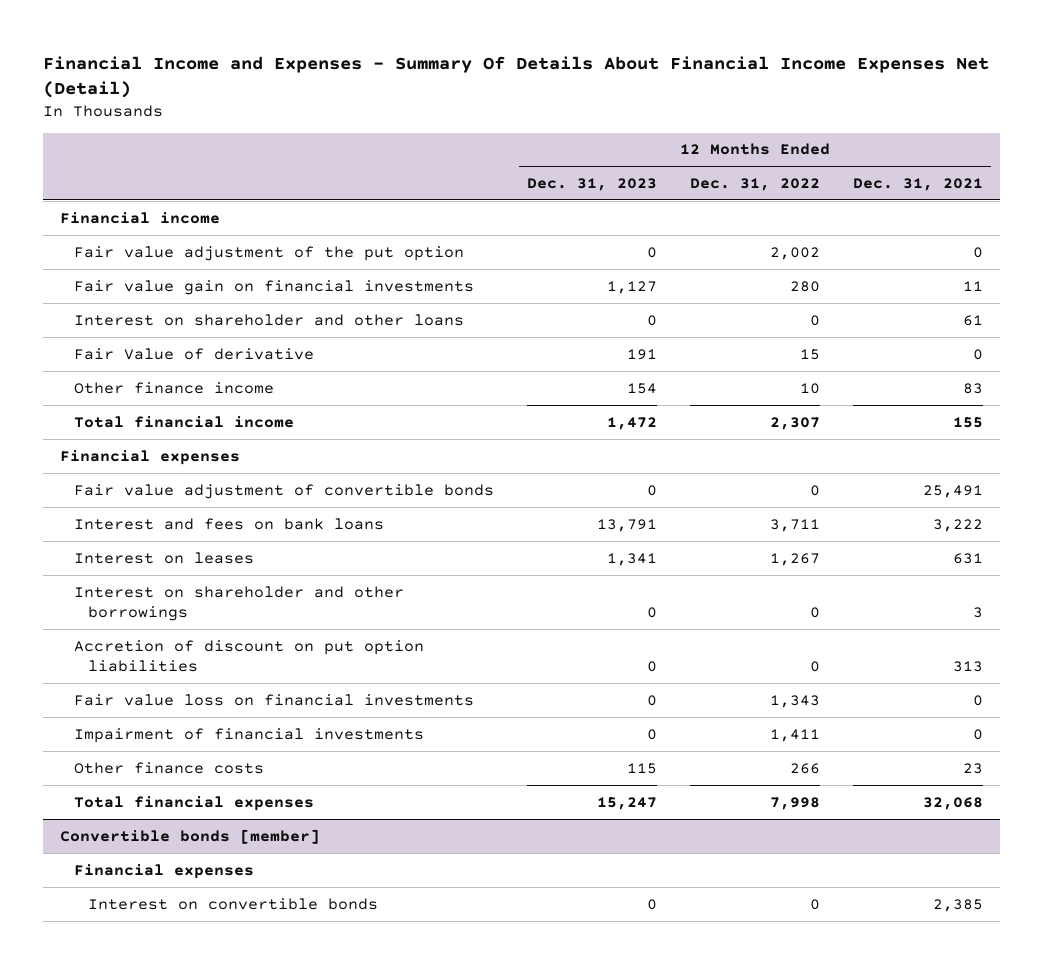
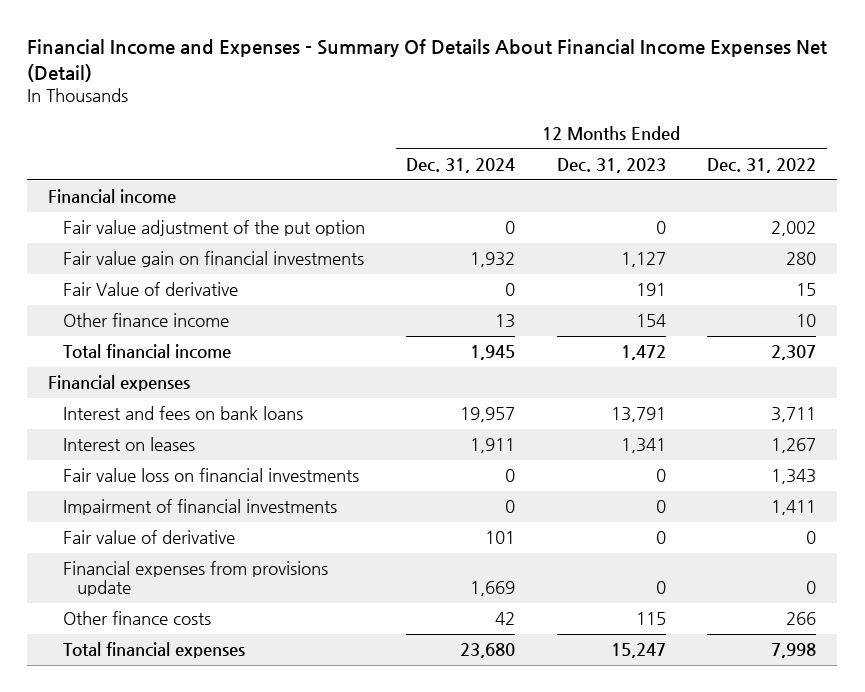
[853,177,984,191] Dec. 31, 2021 -> none
none -> [406,157,516,173] Dec. 31, 2024
[73,313,464,326] Interest on shareholder and other loans -> none
[73,483,494,499] Fair value adjustment of convertible bonds -> none
[73,585,404,622] Interest on shareholder and other borrowings -> none
[73,639,424,673] Accretion of discount on put option liabilities -> none
none -> [62,530,235,545] Fair value of derivative
none -> [62,561,328,597] Financial expenses from provisions update
[59,828,320,844] Convertible bonds [member] -> none
[73,863,254,879] Financial expenses -> none
[87,897,378,910] Interest on convertible bonds -> none

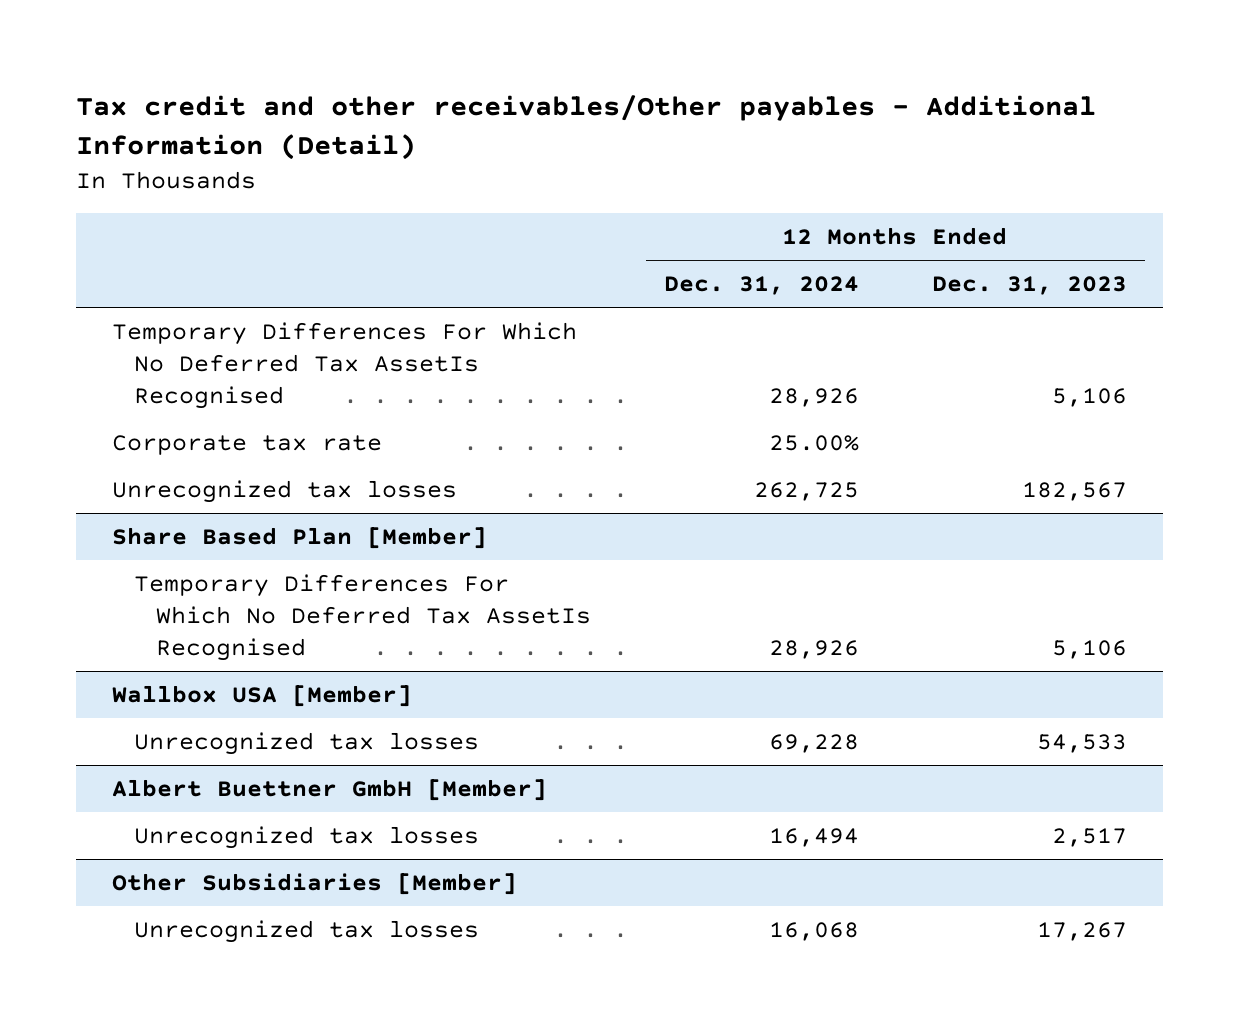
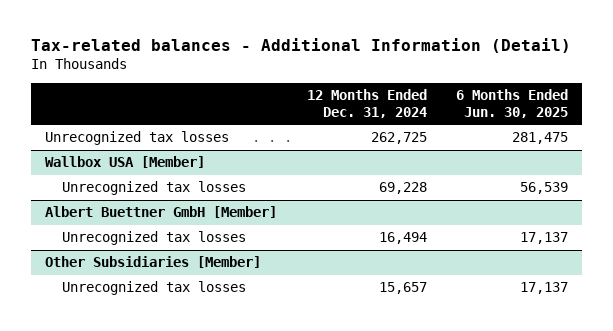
[75,94,1096,160] Tax credit and other receivables/Other payables - Additional Information (Detail) -> [30,38,571,54] Tax-related balances - Additional Information (Detail)
[931,276,1127,296] Dec. 31, 2023 -> none
none -> [455,88,568,118] 6 Months Ended Jun. 30, 2025
[112,322,578,409] Temporary Differences For Which No Deferred Tax AssetIs Recognised -> none
[112,435,383,456] Corporate tax rate -> none
[112,527,488,550] Share Based Plan [Member] -> none
[134,574,592,661] Temporary Differences For Which No Deferred Tax AssetIs Recognised -> none
[769,922,860,942] 16,068 -> [378,282,427,295] 15,657

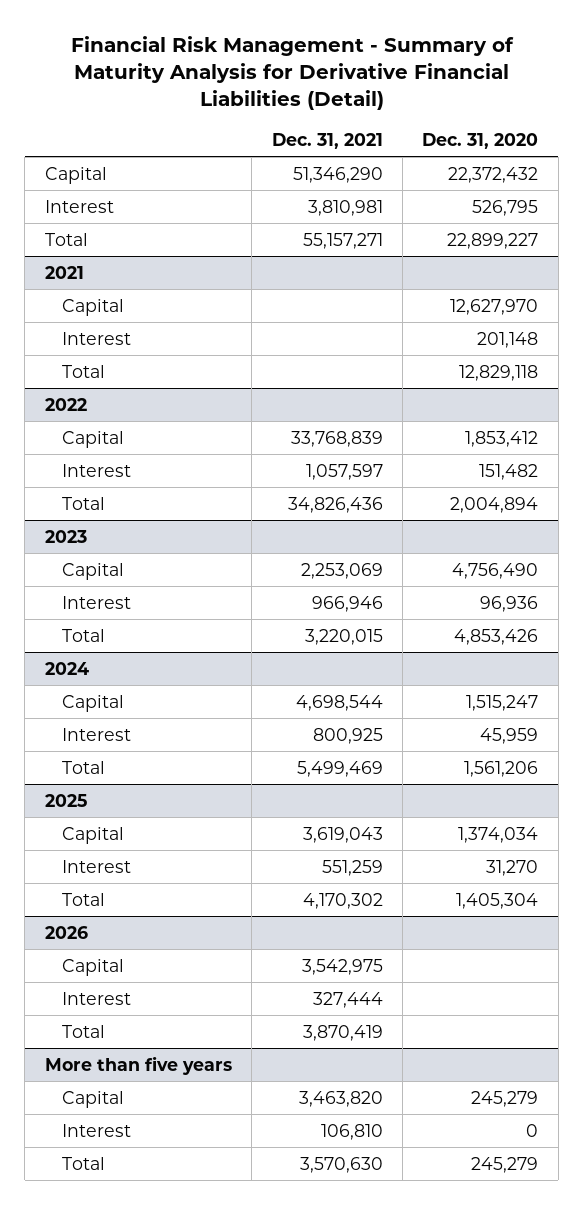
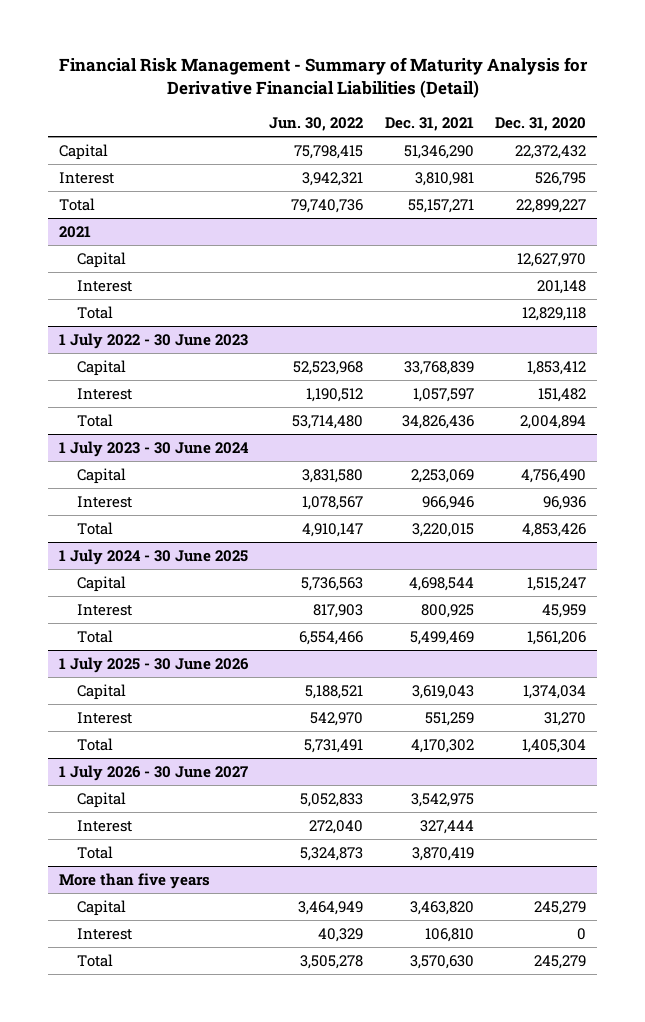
none -> [269,117,364,132] Jun. 30, 2022
[44,397,87,411] 2022 -> [58,332,248,349] 1 July 2022 - 30 June 2023
[44,529,87,543] 2023 -> [58,440,249,457] 1 July 2023 - 30 June 2024
[44,661,89,675] 2024 -> [58,548,248,565] 1 July 2024 - 30 June 2025
[44,793,87,807] 2025 -> [58,656,249,673] 1 July 2025 - 30 June 2026
[44,925,88,939] 2026 -> [58,764,248,781] 1 July 2026 - 30 June 2027

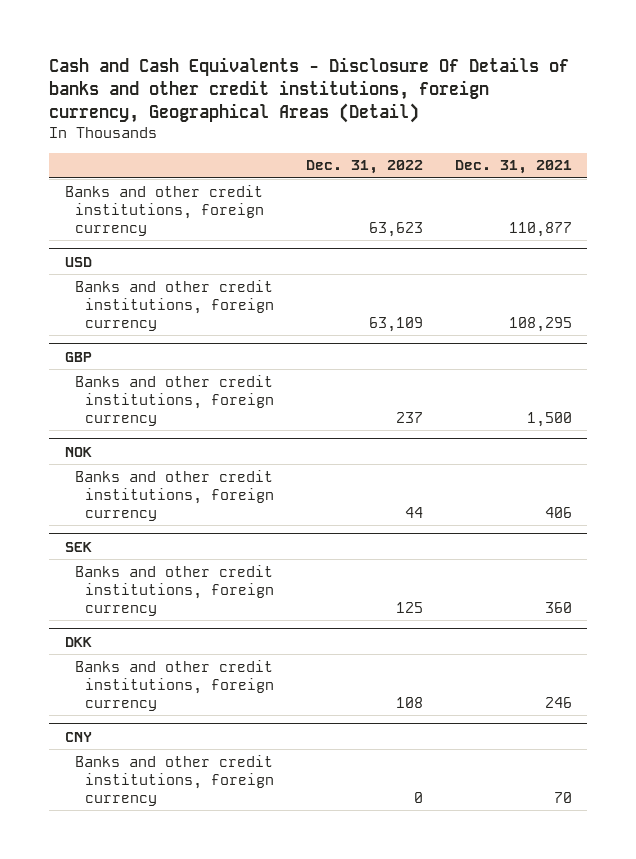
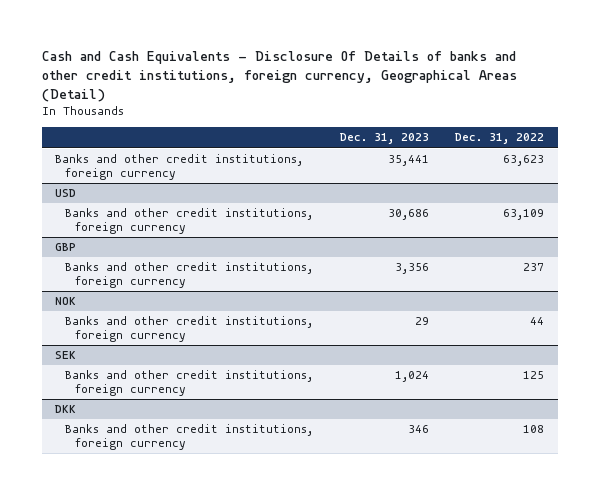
[454,160,572,175] Dec. 31, 2021 -> none
none -> [339,133,429,145] Dec. 31, 2023
[64,731,92,742] CNY -> none
[74,754,275,806] Banks and other credit institutions, foreign currency -> none

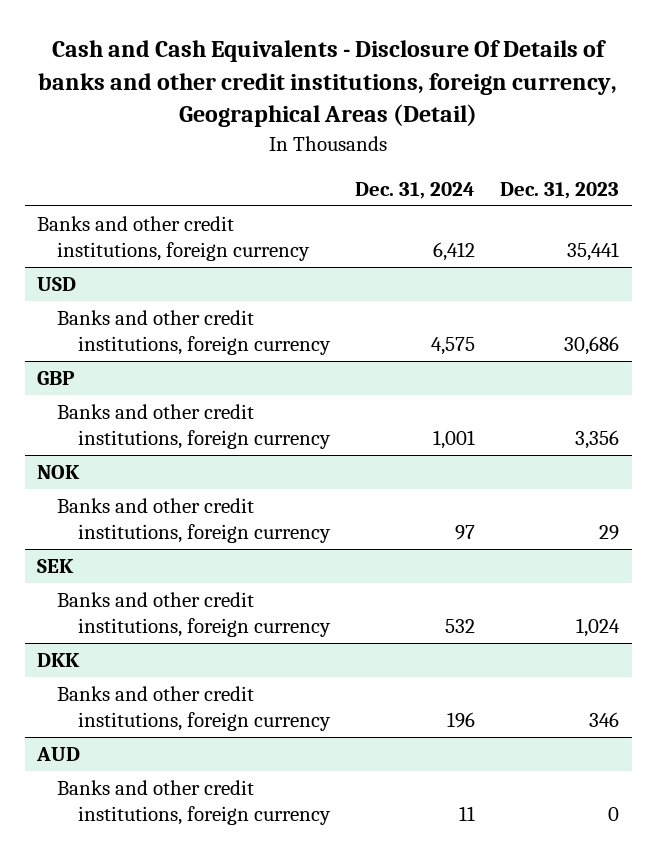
[455,133,545,145] Dec. 31, 2022 -> none
none -> [354,181,475,199] Dec. 31, 2024
none -> [36,747,81,762] AUD
none -> [57,780,331,825] Banks and other credit institutions, foreign currency

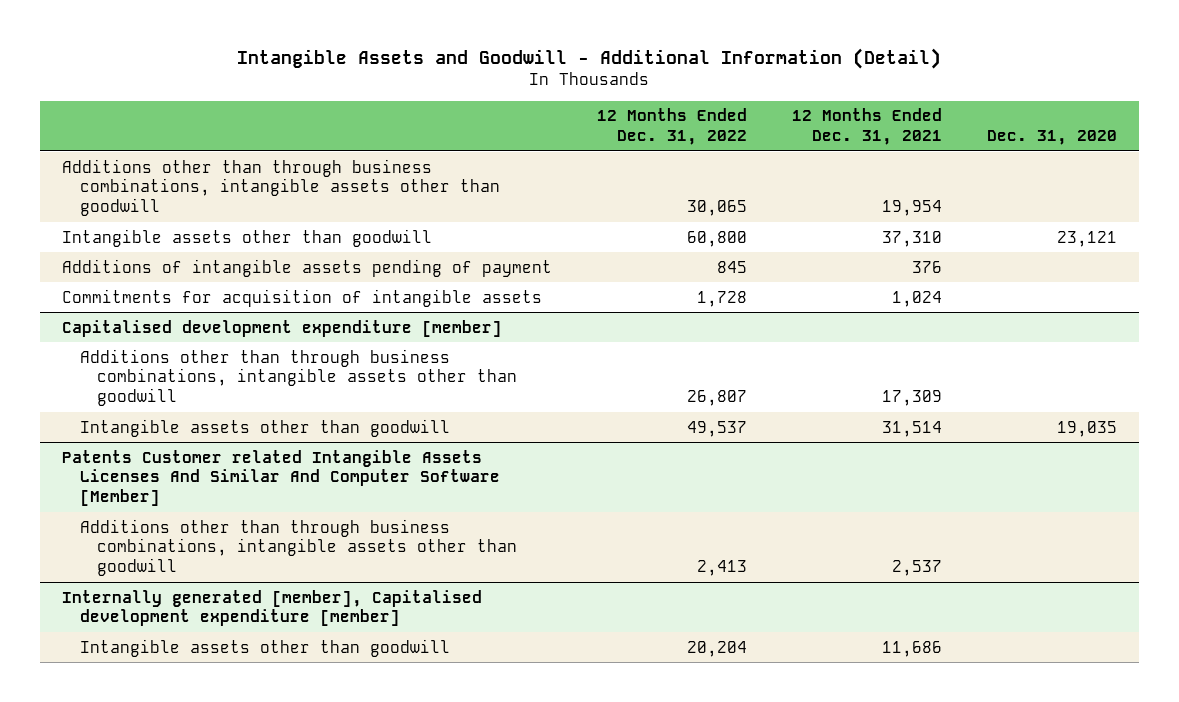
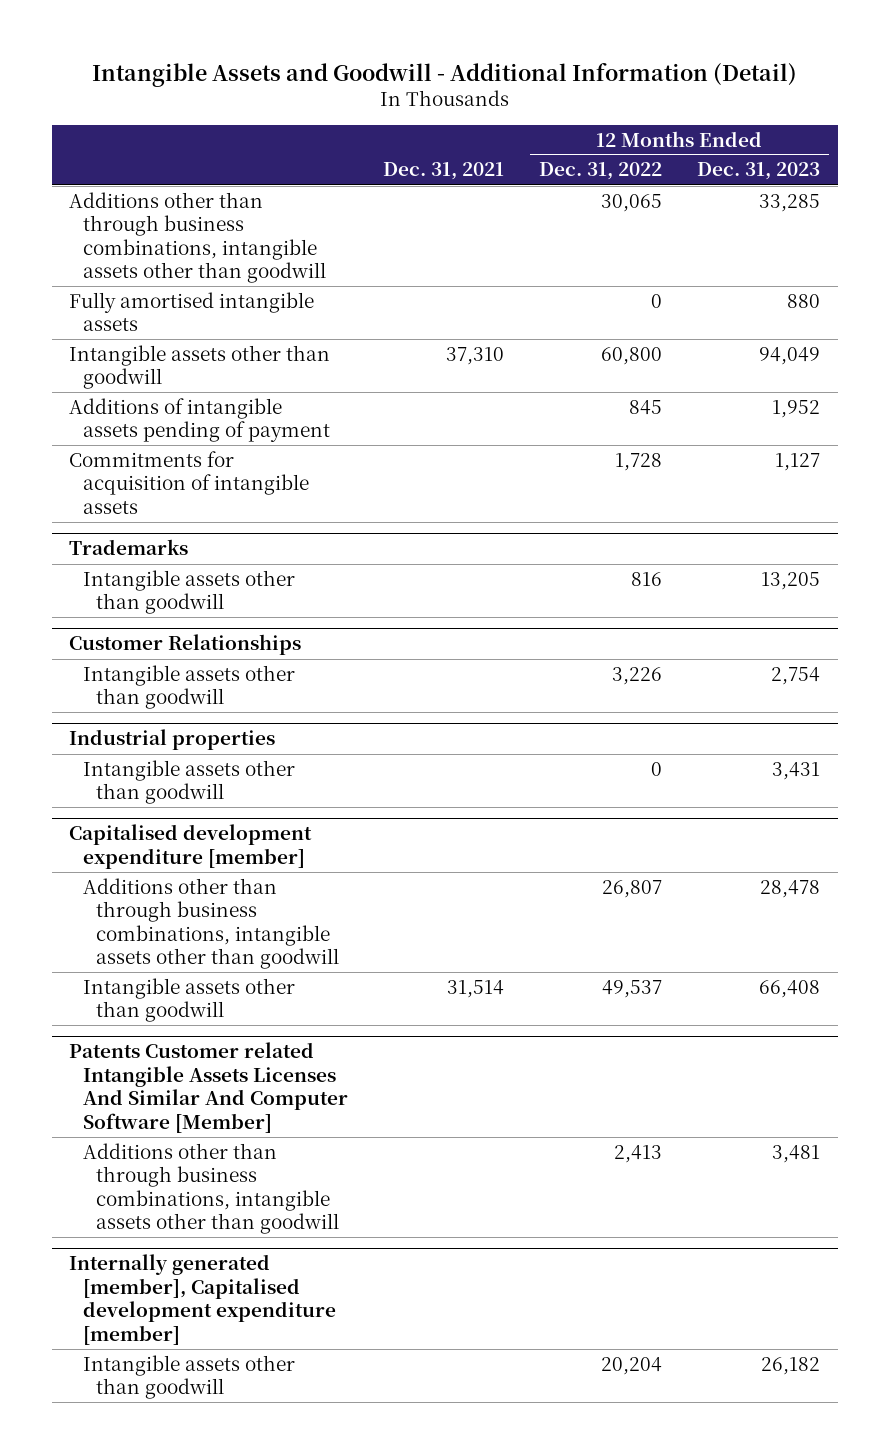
[791,108,942,146] 12 Months Ended Dec. 31, 2021 -> none
[986,130,1117,146] Dec. 31, 2020 -> none
none -> [382,162,504,181] Dec. 31, 2021
none -> [697,162,821,181] Dec. 31, 2023
none -> [69,291,315,332] Fully amortised intangible assets
none -> [69,539,189,556] Trademarks
none -> [82,569,295,615] Intangible assets other than goodwill
none -> [69,634,302,656] Customer Relationships
none -> [82,664,295,710] Intangible assets other than goodwill
none -> [69,729,276,751] Industrial properties
none -> [82,759,295,805] Intangible assets other than goodwill

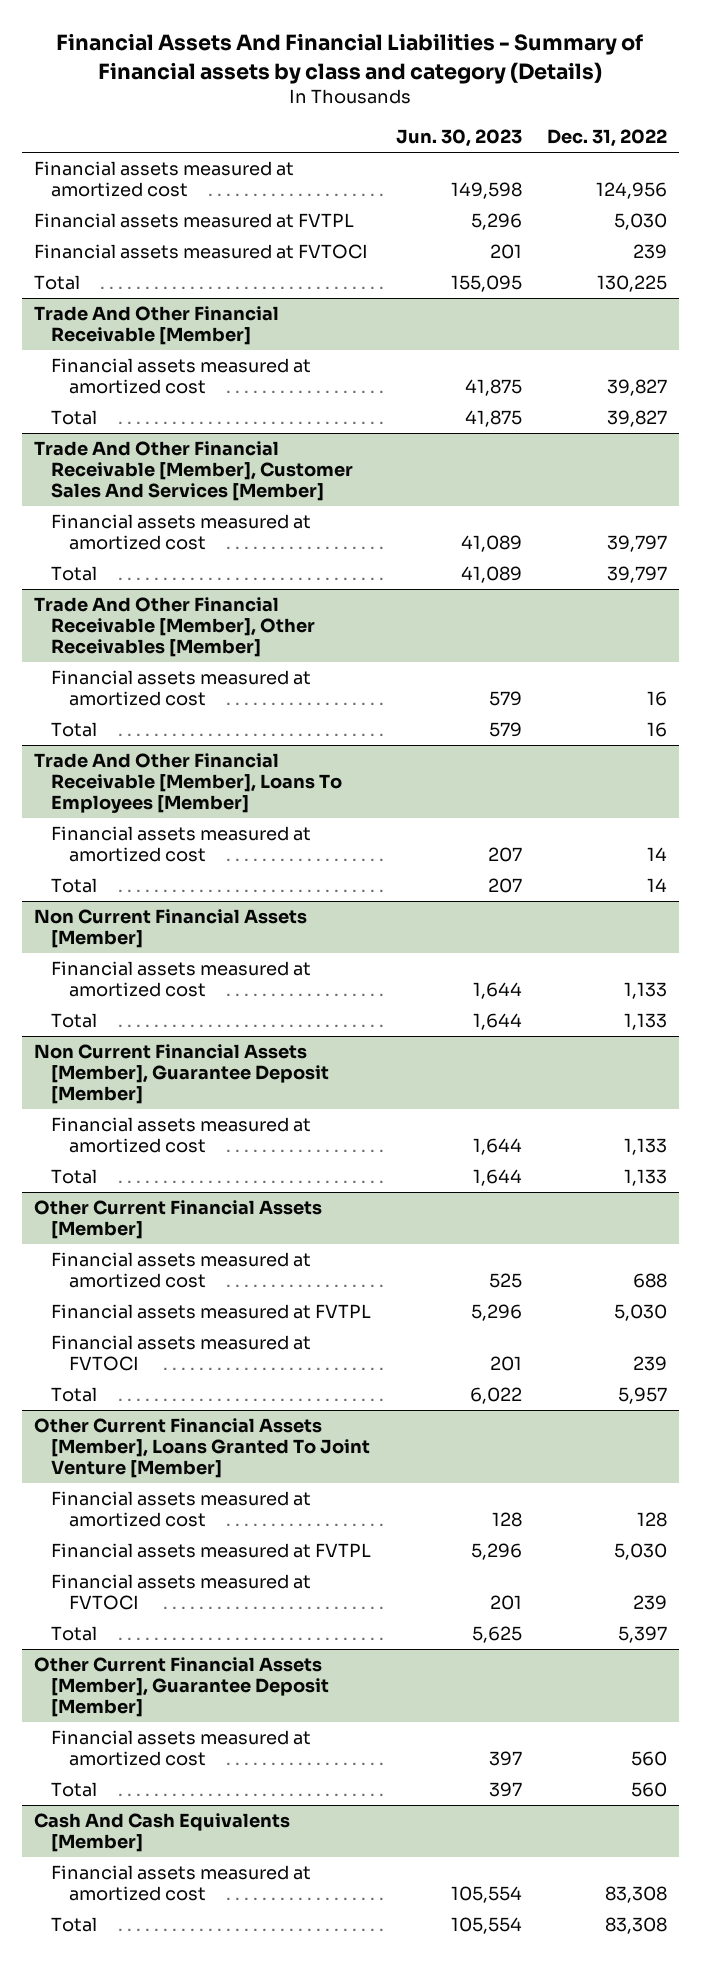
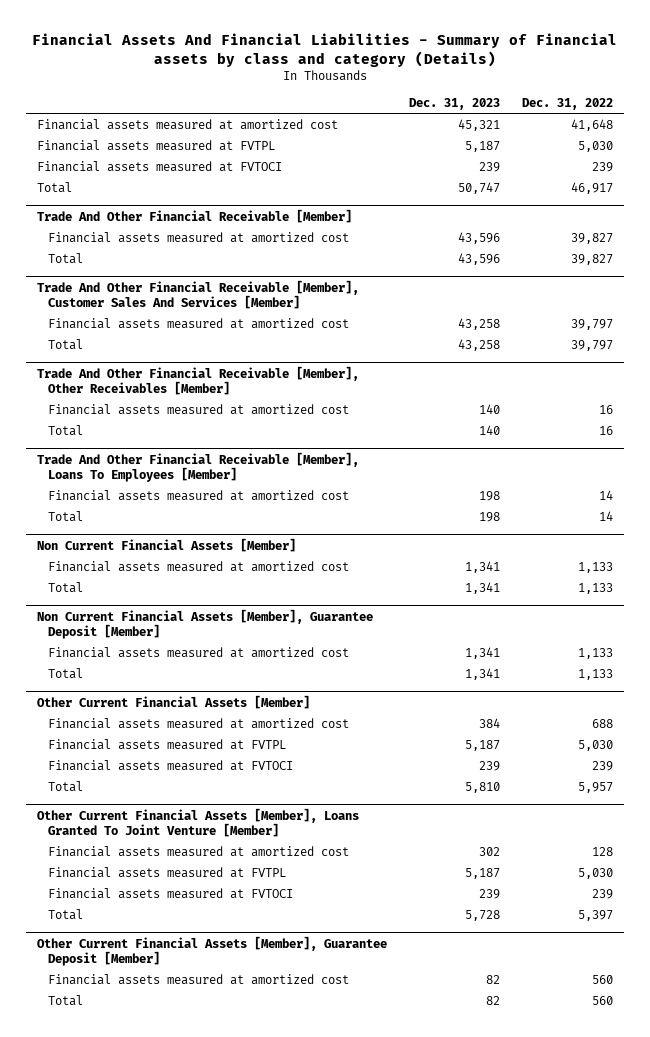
[395,129,522,148] Jun. 30, 2023 -> none
none -> [408,97,500,110] Dec. 31, 2023
[595,182,667,200] 124,956 -> [571,118,614,131] 41,648
[596,274,667,292] 130,225 -> [571,181,614,194] 46,917
[34,1812,291,1853] Cash And Cash Equivalents [Member] -> none
[51,1864,312,1902] Financial assets measured at amortized cost -> none
[51,1916,98,1932] Total -> none

